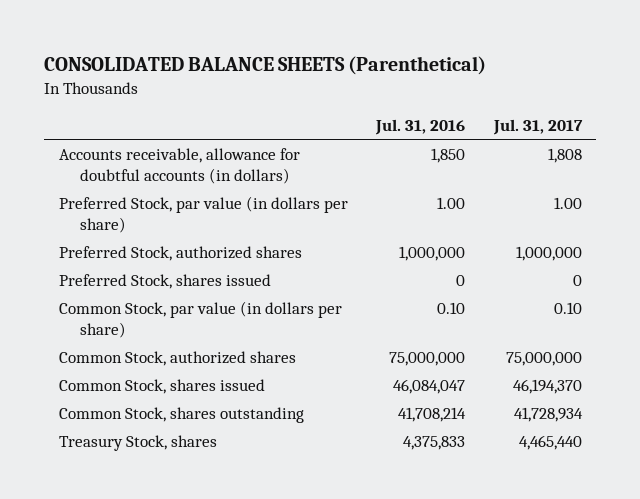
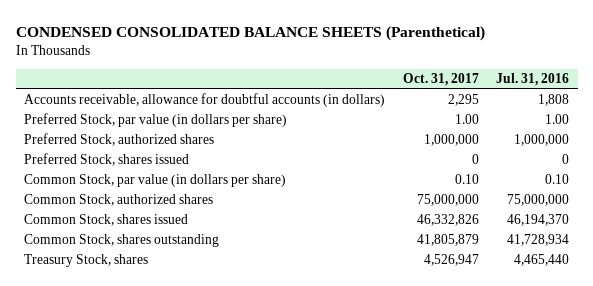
[44,55,487,75] CONSOLIDATED BALANCE SHEETS (Parenthetical) -> [15,25,485,41] CONDENSED CONSOLIDATED BALANCE SHEETS (Parenthetical)
[492,118,583,135] Jul. 31, 2017 -> none
none -> [402,73,479,87] Oct. 31, 2017
[431,147,466,163] 1,850 -> [538,94,570,107] 1,808
[393,378,466,394] 46,084,047 -> [507,214,570,227] 46,194,370
[398,406,467,422] 41,708,214 -> [507,234,570,247] 41,728,934
[403,435,466,450] 4,375,833 -> [514,254,570,267] 4,465,440

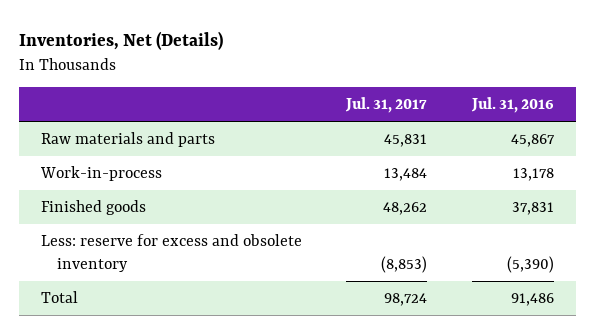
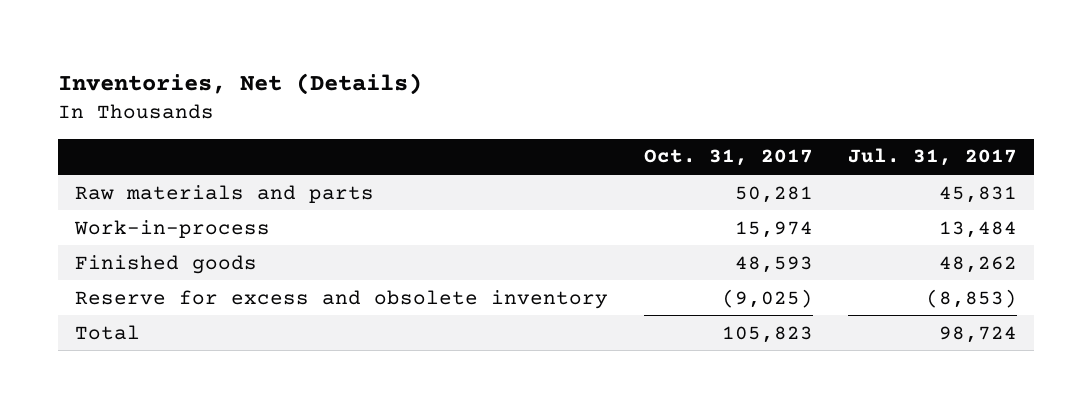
[470,97,554,114] Jul. 31, 2016 -> none
none -> [643,149,813,167] Oct. 31, 2017
[41,233,303,272] Less: reserve for excess and obsolete inventory -> [75,289,609,309] Reserve for excess and obsolete inventory

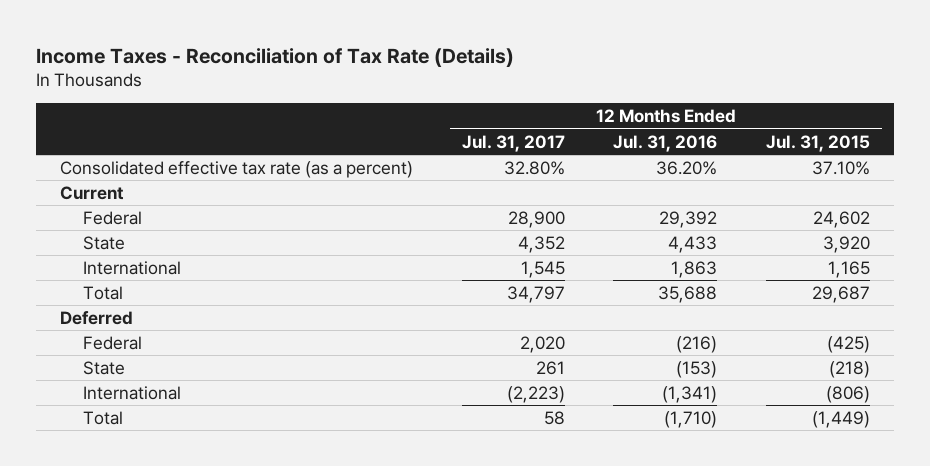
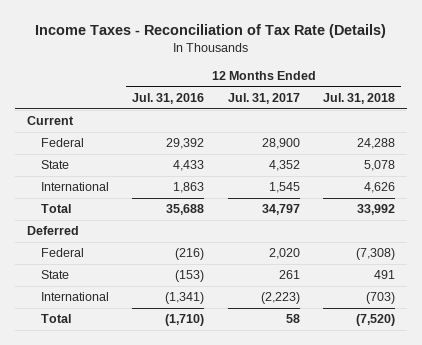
[766,134,871,152] Jul. 31, 2015 -> none
none -> [323,92,396,104] Jul. 31, 2018
[60,160,414,178] Consolidated effective tax rate (as a percent) -> none

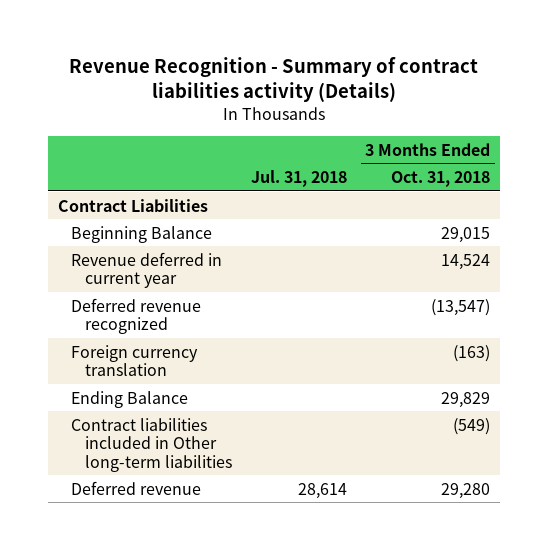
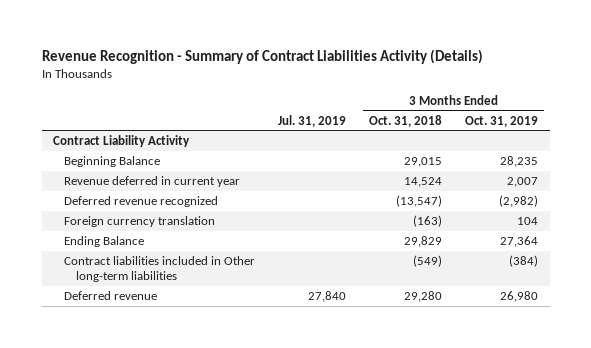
[69,57,479,103] Revenue Recognition - Summary of contract liabilities activity (Details) -> [41,49,483,65] Revenue Recognition - Summary of Contract Liabilities Activity (Details)
[250,169,347,187] Jul. 31, 2018 -> none
none -> [278,114,347,127] Jul. 31, 2019
none -> [465,115,539,127] Oct. 31, 2019
[57,198,208,212] Contract Liabilities -> [53,134,191,147] Contract Liability Activity

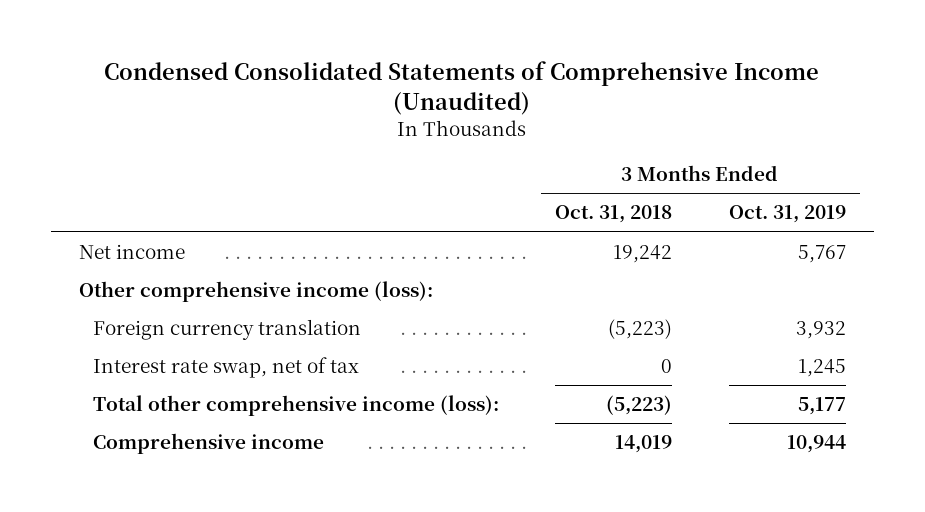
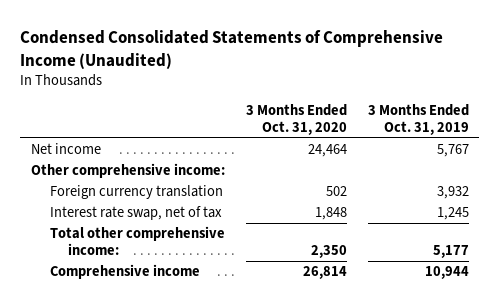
[555,205,673,224] Oct. 31, 2018 -> none
none -> [245,104,347,136] 3 Months Ended Oct. 31, 2020
[79,281,434,303] Other comprehensive income (loss): -> [30,163,225,179] Other comprehensive income:
[92,395,499,417] Total other comprehensive income (loss): -> [49,226,225,256] Total other comprehensive income:

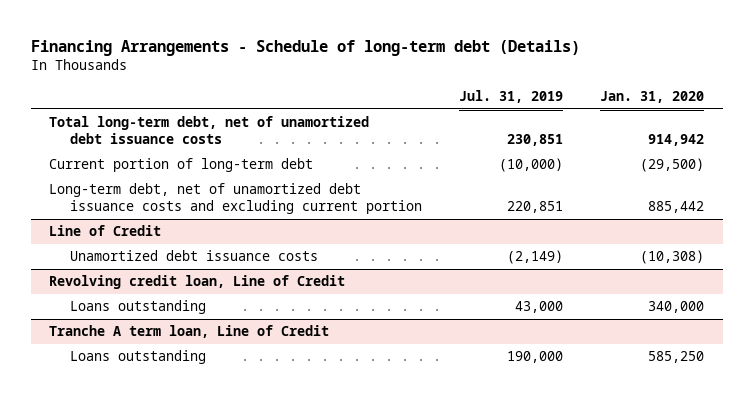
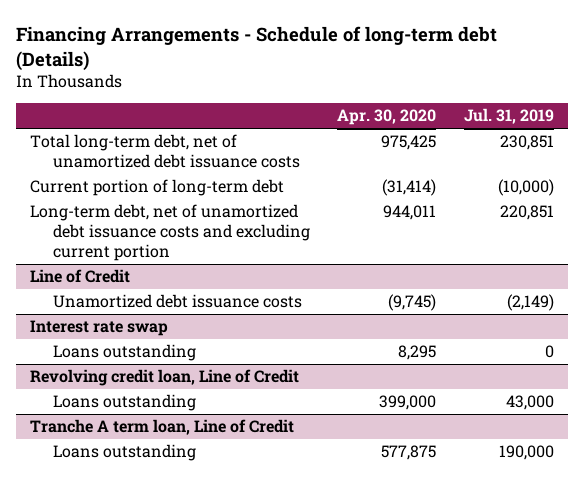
[600,91,705,104] Jan. 31, 2020 -> none
none -> [337,109,437,126] Apr. 30, 2020
none -> [29,320,168,337] Interest rate swap
none -> [52,344,196,362] Loans outstanding

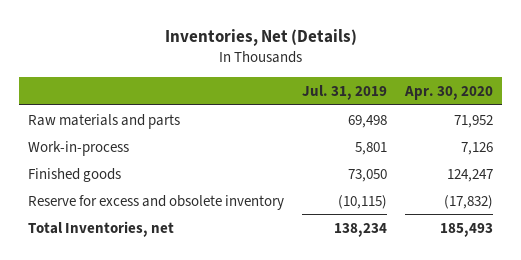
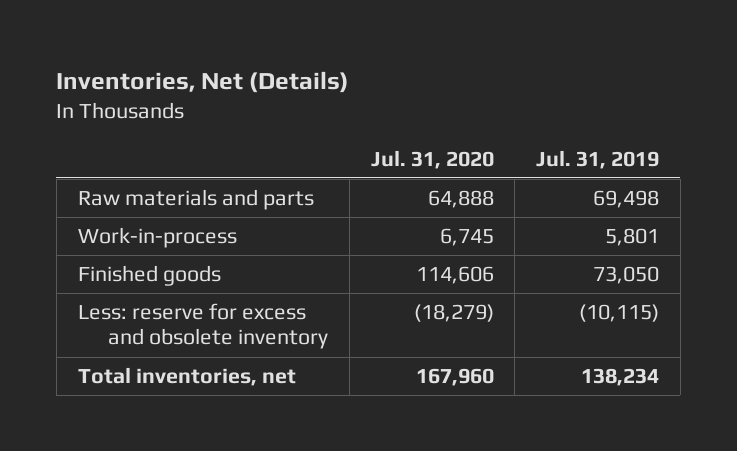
[404,85,494,100] Apr. 30, 2020 -> none
none -> [370,149,494,169] Jul. 31, 2020
[28,194,285,210] Reserve for excess and obsolete inventory -> [77,303,329,350] Less: reserve for excess and obsolete inventory
[28,220,175,237] Total Inventories, net -> [77,367,296,387] Total inventories, net

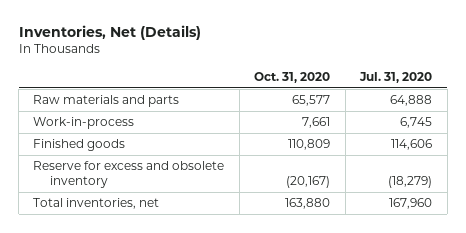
[536,149,660,169] Jul. 31, 2019 -> none
none -> [254,71,331,83] Oct. 31, 2020
[77,303,329,350] Less: reserve for excess and obsolete inventory -> [33,161,225,188] Reserve for excess and obsolete inventory

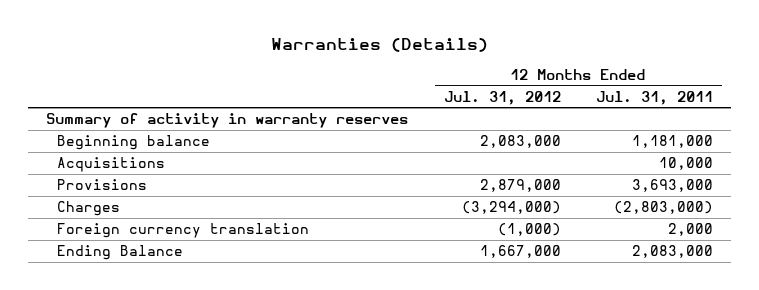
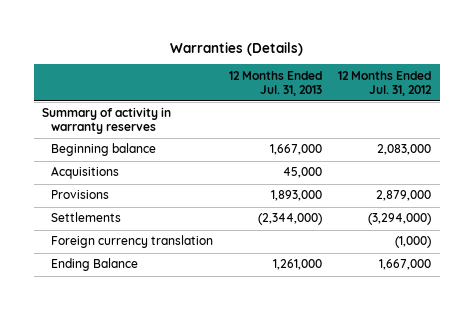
[595,90,713,105] Jul. 31, 2011 -> none
none -> [229,70,323,96] 12 Months Ended Jul. 31, 2013
[56,201,120,217] Charges -> [51,212,122,223] Settlements

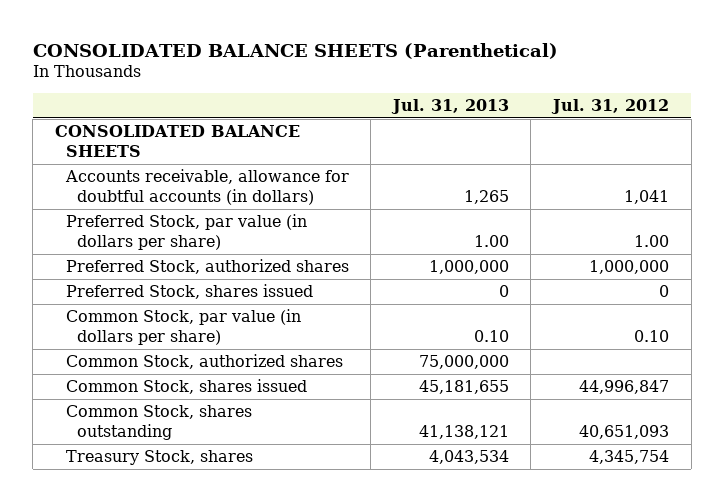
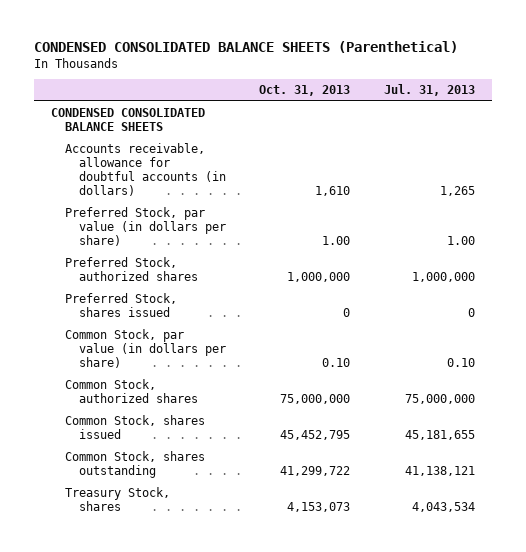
[32,42,558,59] CONSOLIDATED BALANCE SHEETS (Parenthetical) -> [34,40,459,53] CONDENSED CONSOLIDATED BALANCE SHEETS (Parenthetical)
[550,98,669,114] Jul. 31, 2012 -> none
none -> [259,85,351,97] Oct. 31, 2013
[54,125,300,157] CONSOLIDATED BALANCE SHEETS -> [50,108,205,132] CONDENSED CONSOLIDATED BALANCE SHEETS

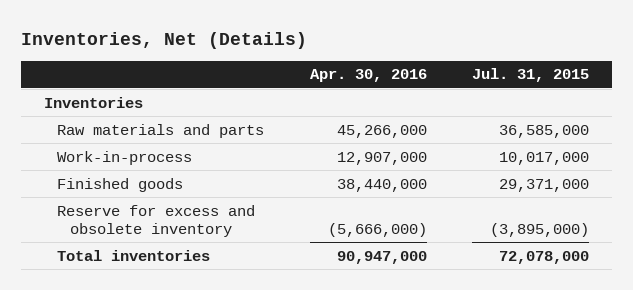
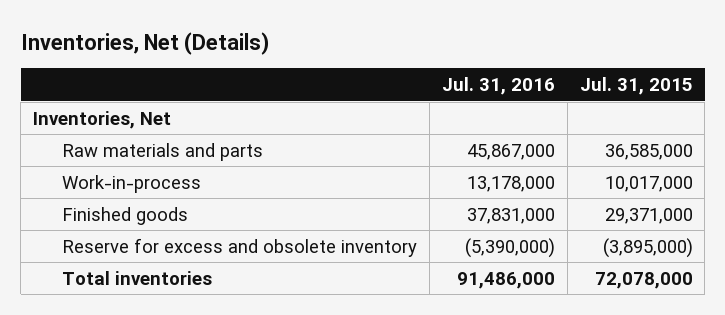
[309,69,427,83] Apr. 30, 2016 -> none
none -> [441,77,555,96] Jul. 31, 2016
[43,96,143,108] Inventories -> [32,110,171,129] Inventories, Net

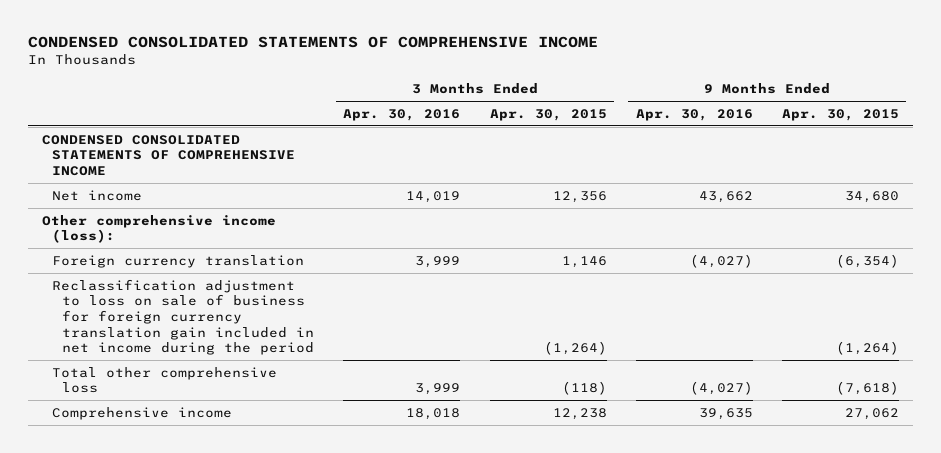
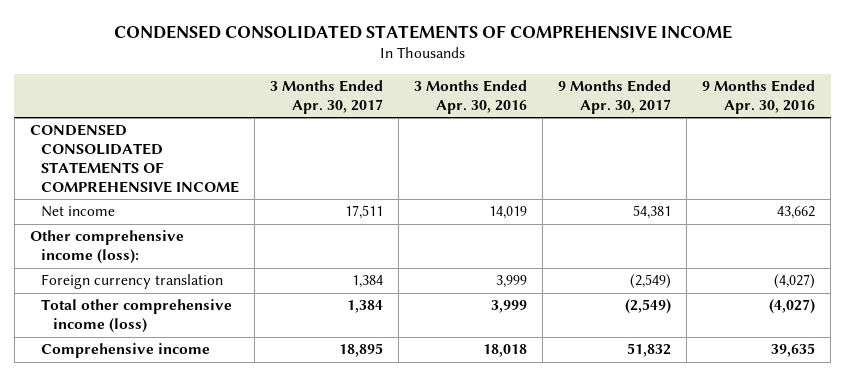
[489,109,607,122] Apr. 30, 2015 -> none
[781,109,899,122] Apr. 30, 2015 -> none
none -> [270,80,384,114] 3 Months Ended Apr. 30, 2017
none -> [558,80,672,114] 9 Months Ended Apr. 30, 2017
[52,278,315,356] Reclassification adjustment to loss on sale of business for foreign currency translation gain included in net income during the period -> none
[52,366,278,394] Total other comprehensive loss -> [41,299,233,334] Total other comprehensive income (loss)

